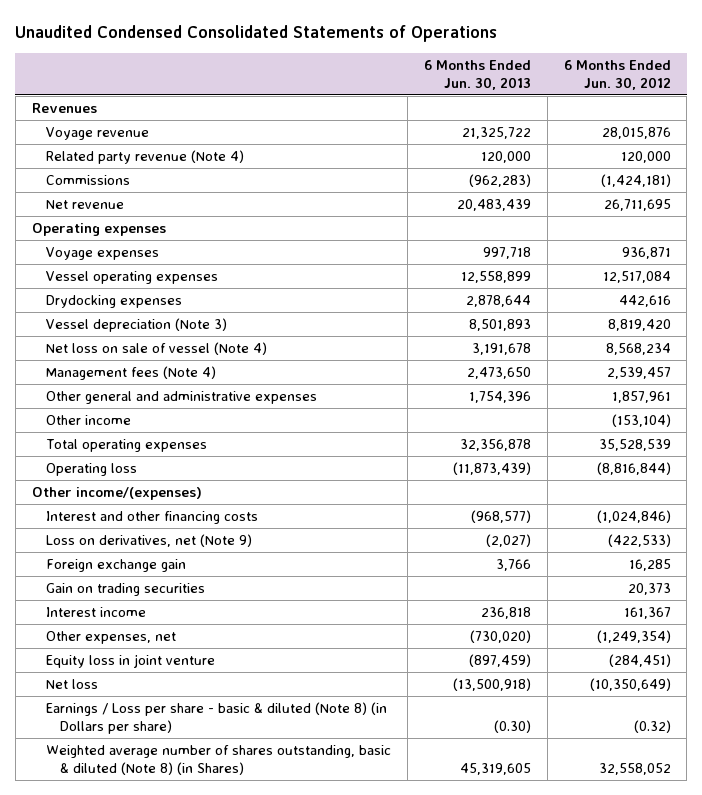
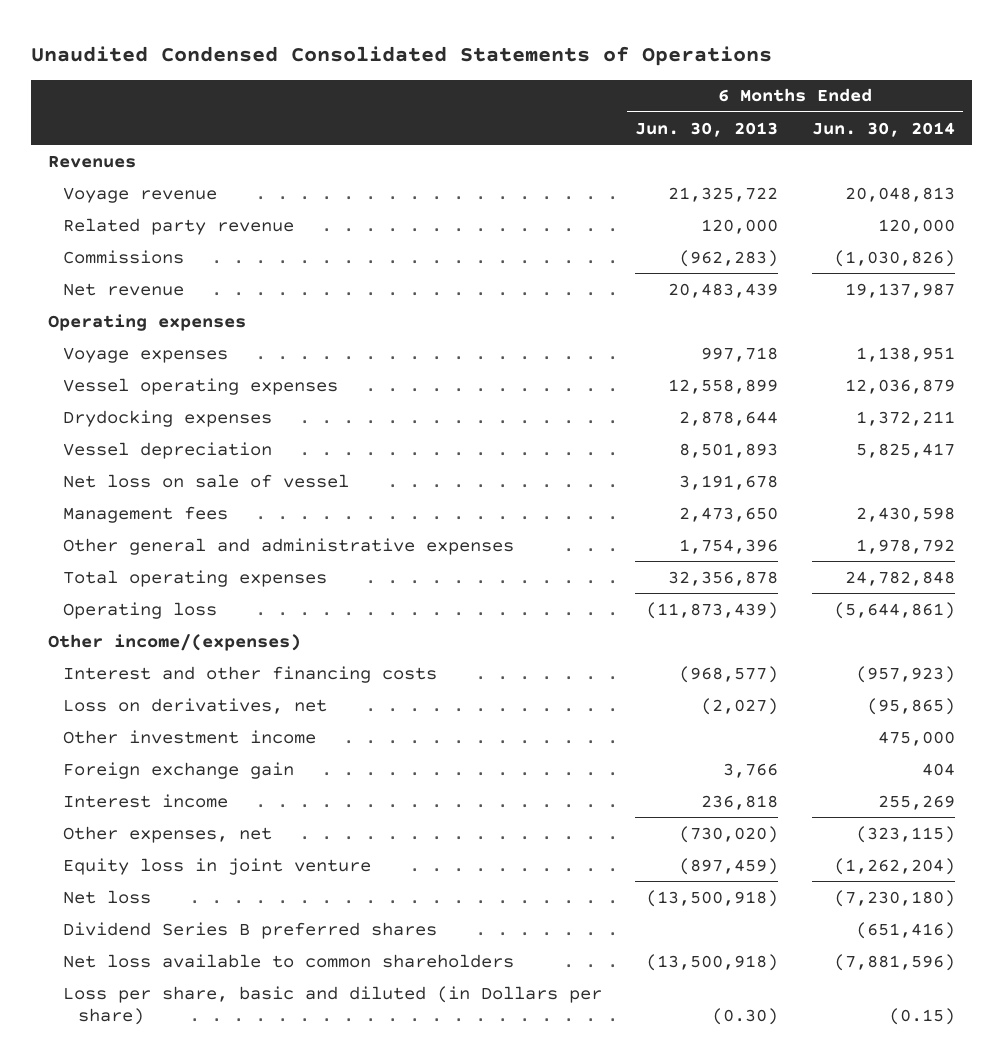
[563,59,671,90] 6 Months Ended Jun. 30, 2012 -> none
none -> [811,121,955,137] Jun. 30, 2014
[46,149,245,164] Related party revenue (Note 4) -> [62,217,294,235] Related party revenue
[46,317,228,332] Vessel depreciation (Note 3) -> [62,441,272,459] Vessel depreciation
[46,341,268,355] Net loss on sale of vessel (Note 4) -> [62,473,349,488] Net loss on sale of vessel
[46,365,217,380] Management fees (Note 4) -> [62,505,228,523] Management fees
[46,414,132,425] Other income -> none
[46,533,253,547] Loss on derivatives, net (Note 9) -> [62,697,327,714] Loss on derivatives, net
none -> [62,729,316,744] Other investment income
[46,582,206,596] Gain on trading securities -> none
[46,744,392,775] Weighted average number of shares outstanding, basic & diluted (Note 8) (in Shares) -> none
none -> [62,921,437,939] Dividend Series B preferred shares
none -> [62,953,514,968] Net loss available to common shareholders
[46,701,388,734] Earnings / Loss per share - basic & diluted (Note 8) (in Dollars per share) -> [62,985,602,1026] Loss per share, basic and diluted (in Dollars per share)

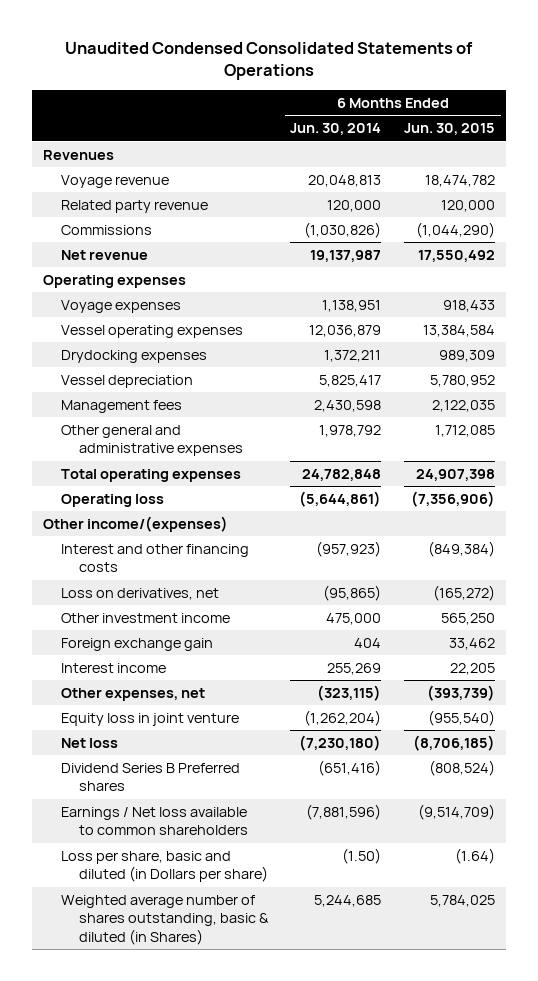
[635,121,779,137] Jun. 30, 2013 -> none
none -> [403,123,495,136] Jun. 30, 2015
[62,473,349,488] Net loss on sale of vessel -> none
[62,921,437,939] Dividend Series B preferred shares -> [60,762,240,792] Dividend Series B Preferred shares
[62,953,514,968] Net loss available to common shareholders -> [60,806,248,836] Earnings / Net loss available to common shareholders
[888,1008,955,1026] (0.15) -> [342,847,382,864] (1.50)
none -> [60,894,269,945] Weighted average number of shares outstanding, basic & diluted (in Shares)

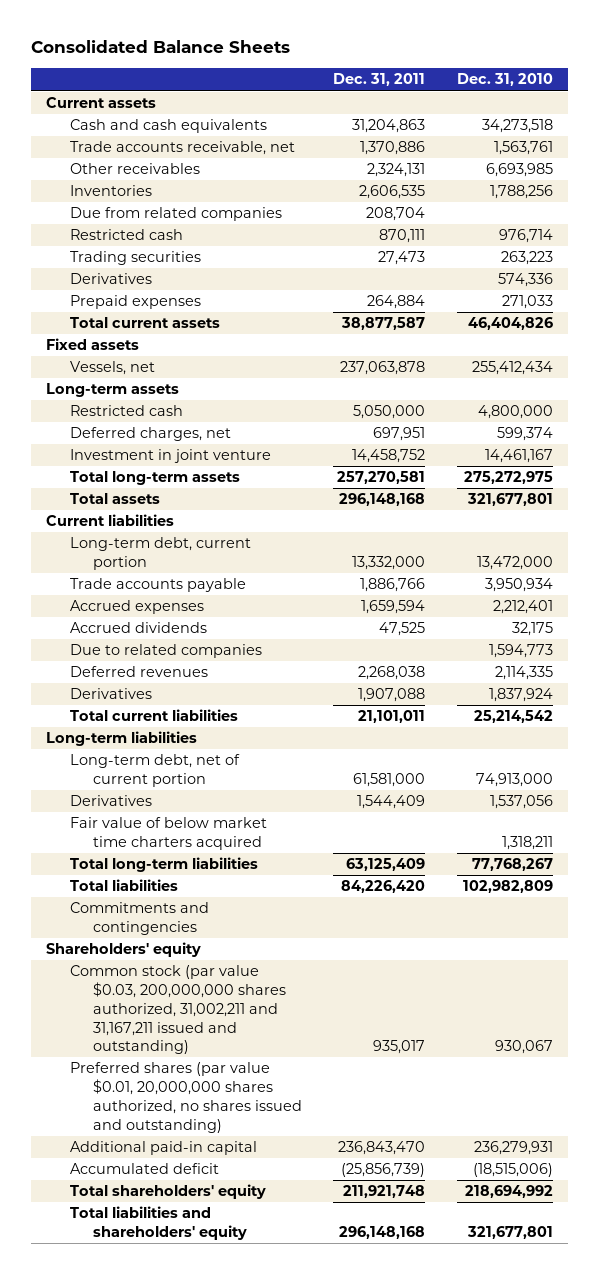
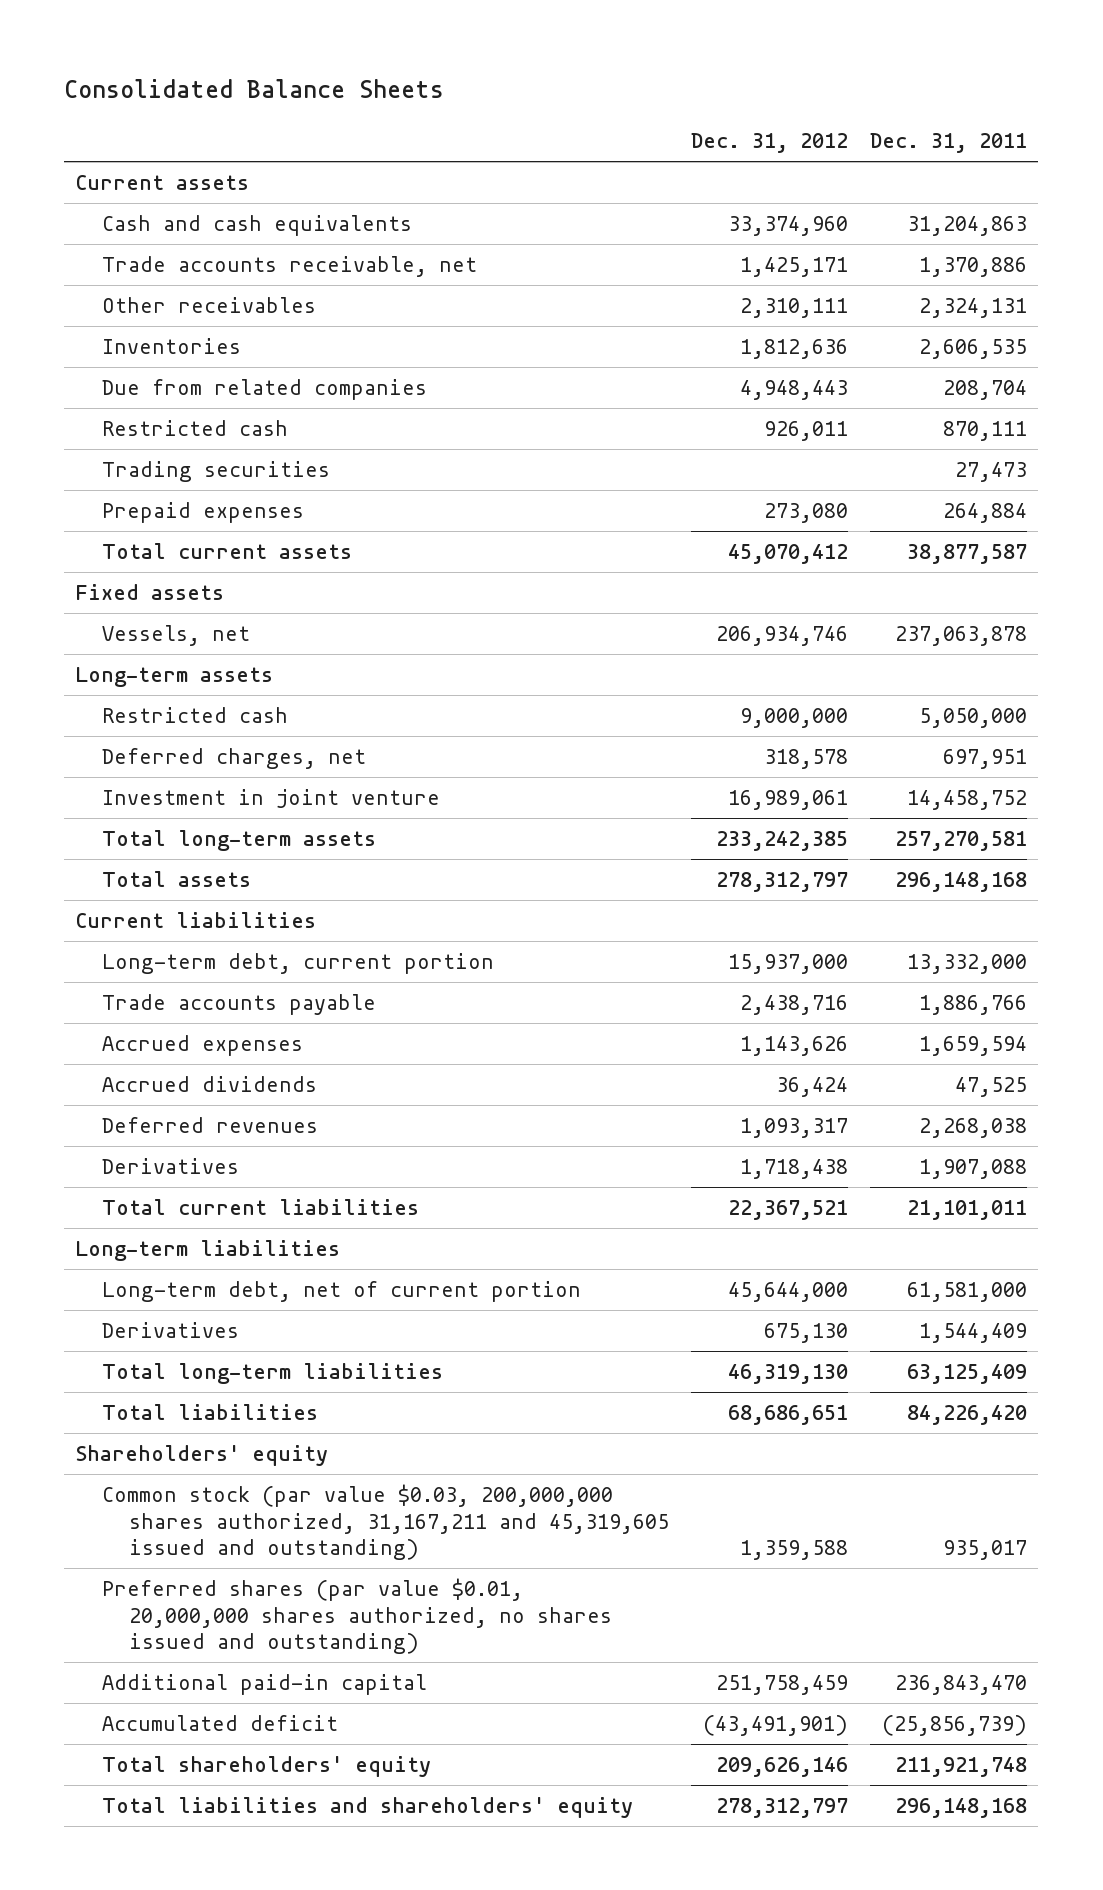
[456,73,553,87] Dec. 31, 2010 -> none
none -> [691,133,849,154] Dec. 31, 2012
[69,273,152,285] Derivatives -> none
[69,644,262,659] Due to related companies -> none
[69,817,267,851] Fair value of below market time charters acquired -> none
[69,902,209,936] Commitments and contingencies -> none
[69,965,286,1055] Common stock (par value $0.03, 200,000,000 shares authorized, 31,002,211 and 31,167,211 issued and outstanding) -> [102,1484,670,1560] Common stock (par value $0.03, 200,000,000 shares authorized, 31,167,211 and 45,319,605 issued and outstanding)

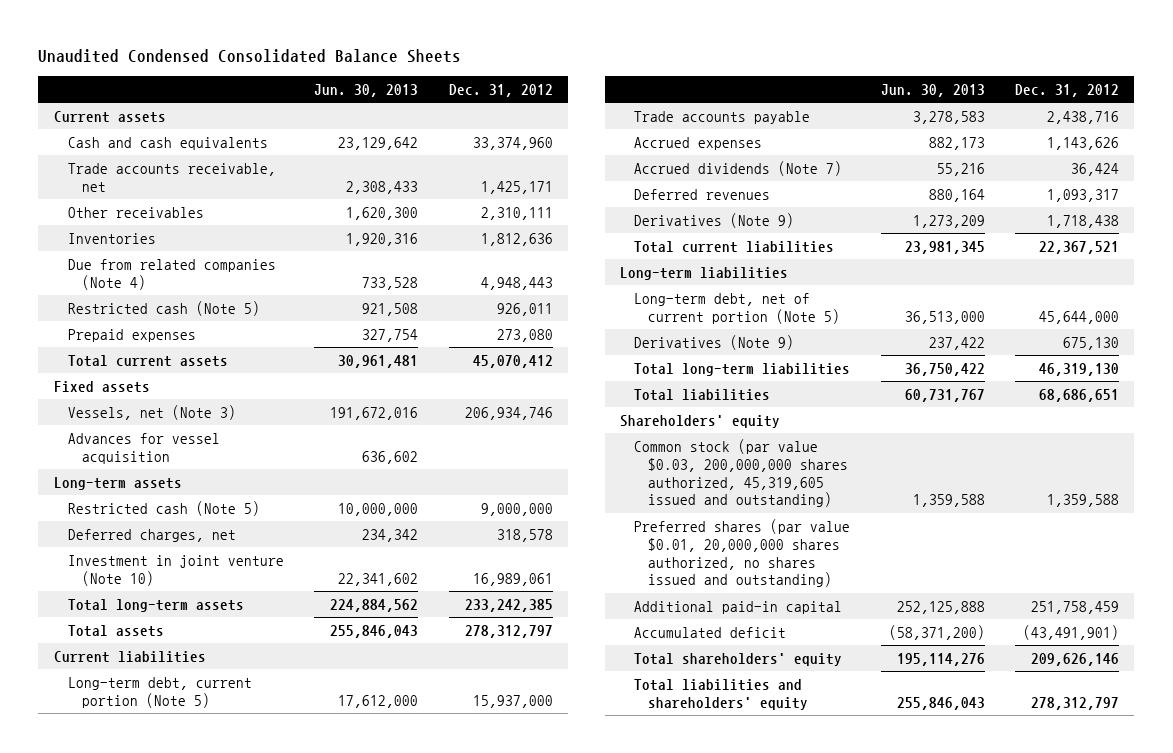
[64,79,445,99] Consolidated Balance Sheets -> [38,49,462,64] Unaudited Condensed Consolidated Balance Sheets
[870,133,1028,154] Dec. 31, 2011 -> none
none -> [314,83,419,97] Jun. 30, 2013
[102,461,331,483] Trading securities -> none
[102,379,428,401] Due from related companies -> [67,258,276,290] Due from related companies (Note 4)
[102,420,289,437] Restricted cash -> [67,300,260,316] Restricted cash (Note 5)
[102,625,251,647] Vessels, net -> [67,404,236,420] Vessels, net (Note 3)
none -> [67,432,220,464] Advances for vessel acquisition
[102,707,289,724] Restricted cash -> [67,500,260,516] Restricted cash (Note 5)
[102,789,441,809] Investment in joint venture -> [67,554,284,586] Investment in joint venture (Note 10)
[102,953,495,975] Long-term debt, current portion -> [67,676,252,708] Long-term debt, current portion (Note 5)
[102,1076,318,1093] Accrued dividends -> [634,160,843,176] Accrued dividends (Note 7)
[102,1158,240,1175] Derivatives -> [634,212,795,228] Derivatives (Note 9)
[102,1281,582,1303] Long-term debt, net of current portion -> [634,292,841,324] Long-term debt, net of current portion (Note 5)
[102,1322,240,1339] Derivatives -> [634,334,795,350] Derivatives (Note 9)
[102,1484,670,1560] Common stock (par value $0.03, 200,000,000 shares authorized, 31,167,211 and 45,319,605 issued and outstanding) -> [634,438,849,508] Common stock (par value $0.03, 200,000,000 shares authorized, 45,319,605 issued and outstanding)

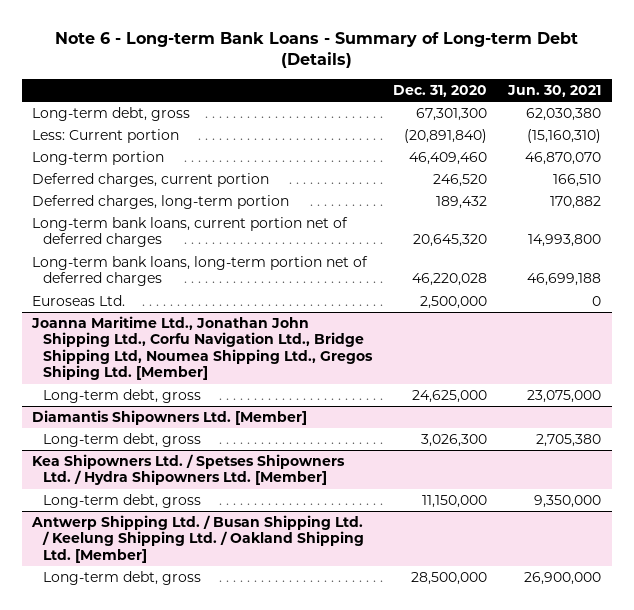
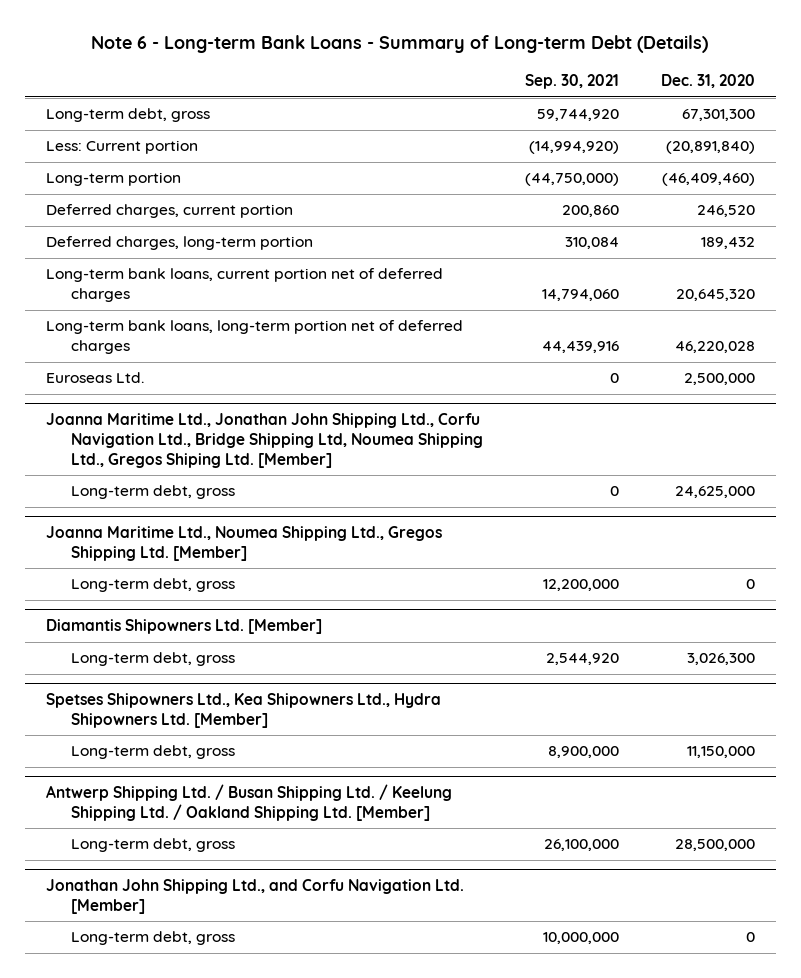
[507,85,602,98] Jun. 30, 2021 -> none
none -> [524,74,619,90] Sep. 30, 2021
[409,151,488,165] 46,409,460 -> [661,173,755,187] (46,409,460)
none -> [45,526,442,562] Joanna Maritime Ltd., Noumea Shipping Ltd., Gregos Shipping Ltd. [Member]
none -> [70,578,235,593] Long-term debt, gross
[32,453,346,486] Kea Shipowners Ltd. / Spetses Shipowners Ltd. / Hydra Shipowners Ltd. [Member] -> [45,693,441,729] Spetses Shipowners Ltd., Kea Shipowners Ltd., Hydra Shipowners Ltd. [Member]
none -> [45,879,464,915] Jonathan John Shipping Ltd., and Corfu Navigation Ltd. [Member]
none -> [70,931,235,946] Long-term debt, gross

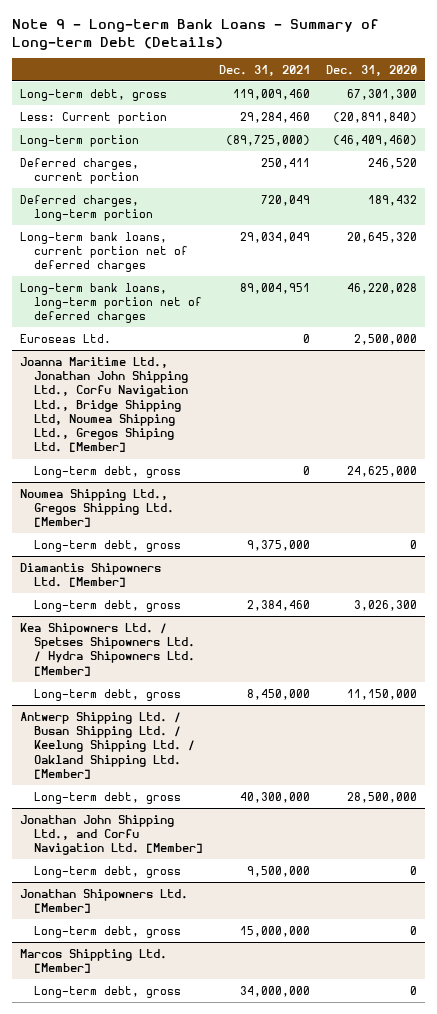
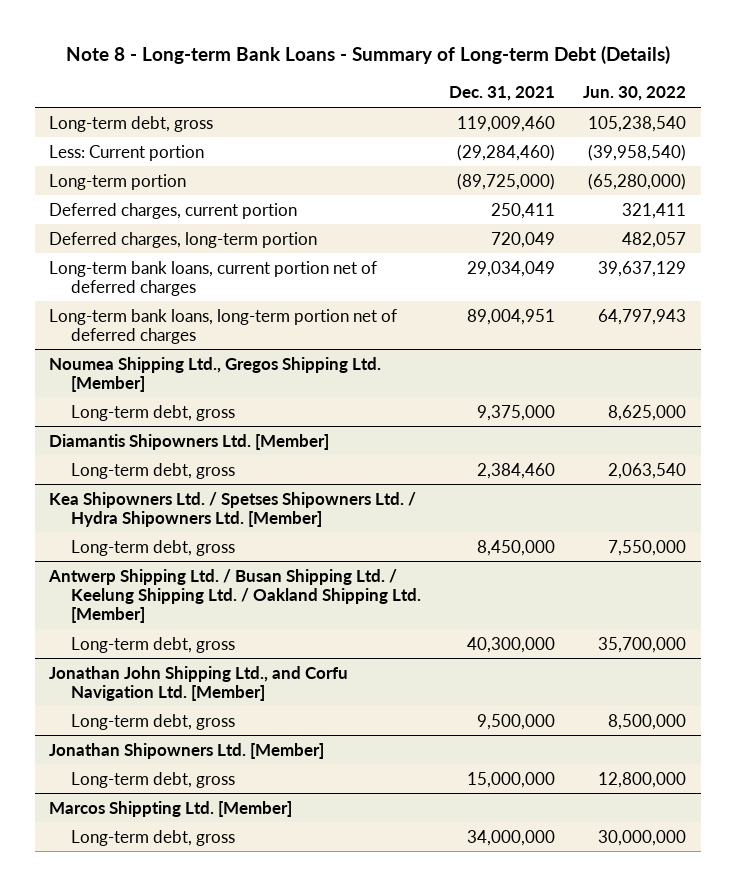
[12,19,380,50] Note 9 - Long-term Bank Loans - Summary of Long-term Debt (Details) -> [65,46,670,65] Note 8 - Long-term Bank Loans - Summary of Long-term Debt (Details)
[326,64,418,76] Dec. 31, 2020 -> none
none -> [583,86,687,102] Jun. 30, 2022
[239,111,310,123] 29,284,460 -> [457,143,556,161] (29,284,460)
[20,333,112,343] Euroseas Ltd. -> none
[20,356,188,453] Joanna Maritime Ltd., Jonathan John Shipping Ltd., Corfu Navigation Ltd., Bridge Shipping Ltd, Noumea Shipping Ltd., Gregos Shiping Ltd. [Member] -> none
[33,465,181,478] Long-term debt, gross -> none

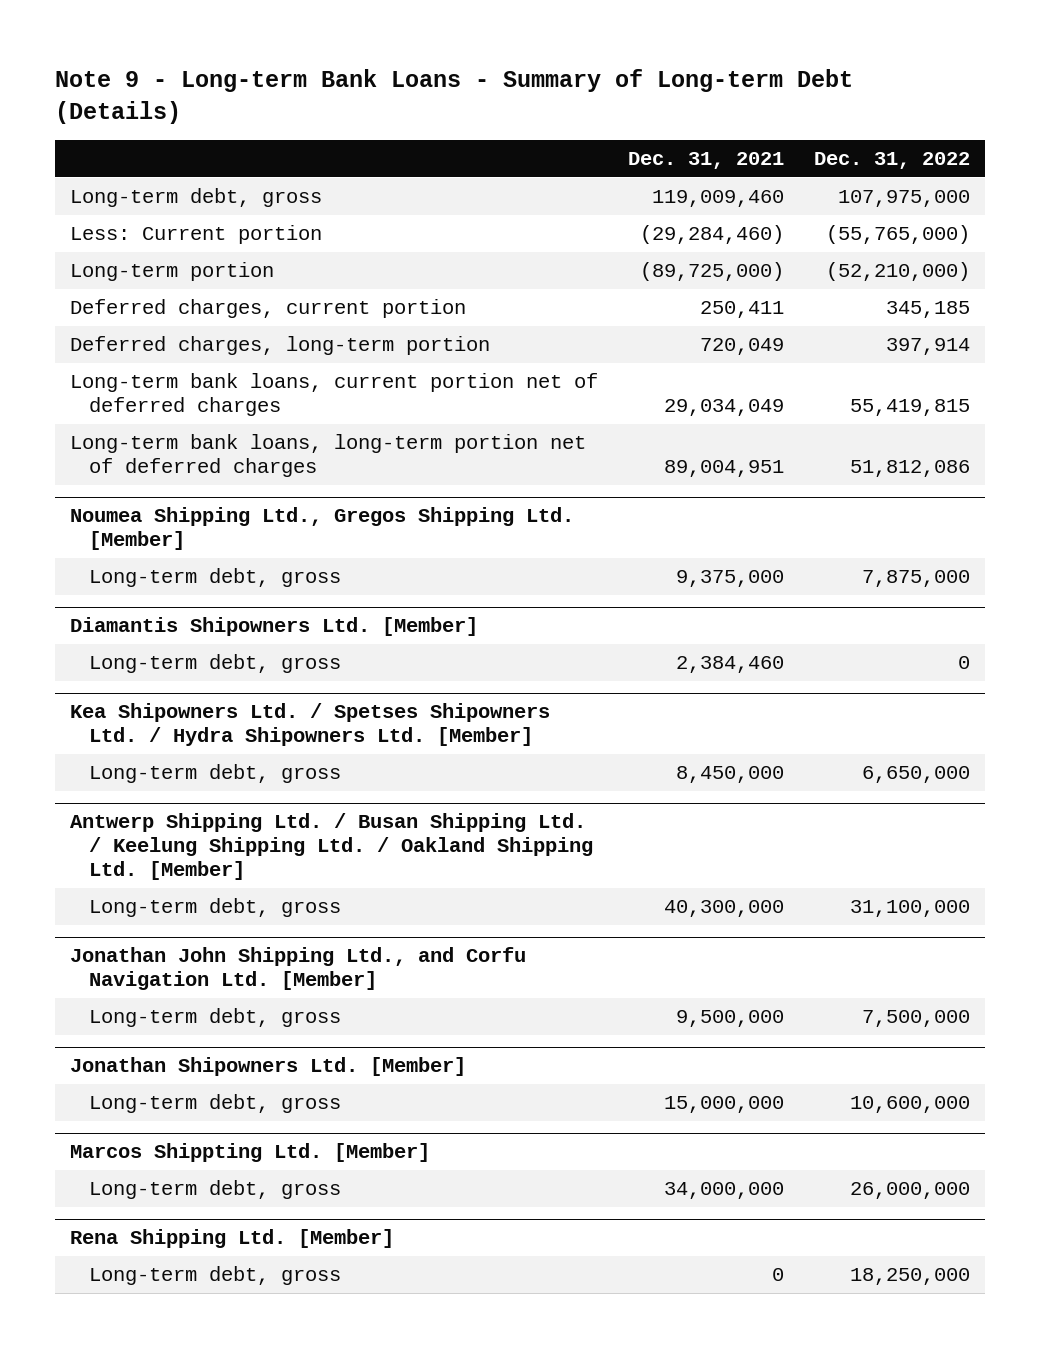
[65,46,670,65] Note 8 - Long-term Bank Loans - Summary of Long-term Debt (Details) -> [55,69,854,125] Note 9 - Long-term Bank Loans - Summary of Long-term Debt (Details)
[583,86,687,102] Jun. 30, 2022 -> none
none -> [814,151,971,169] Dec. 31, 2022
none -> [70,1229,395,1249] Rena Shipping Ltd. [Member]
none -> [88,1266,341,1286] Long-term debt, gross

